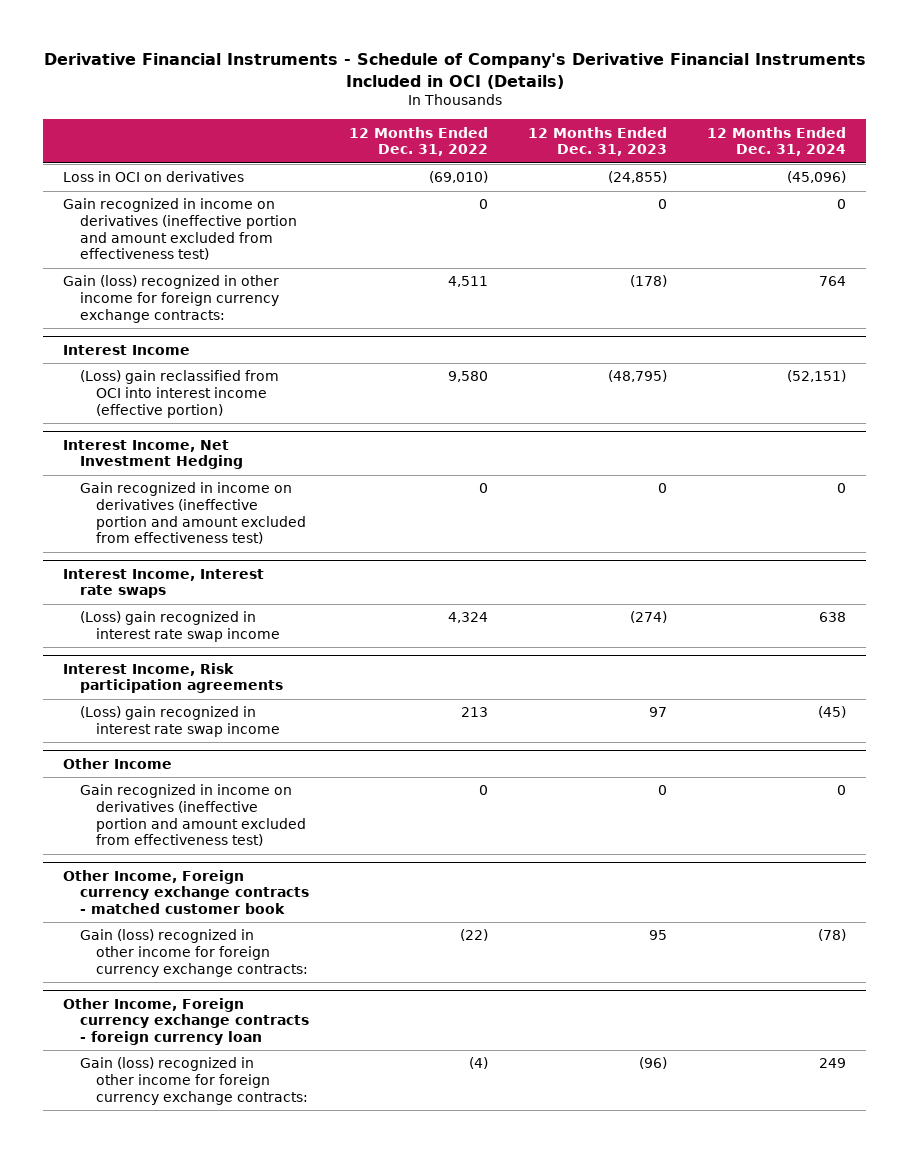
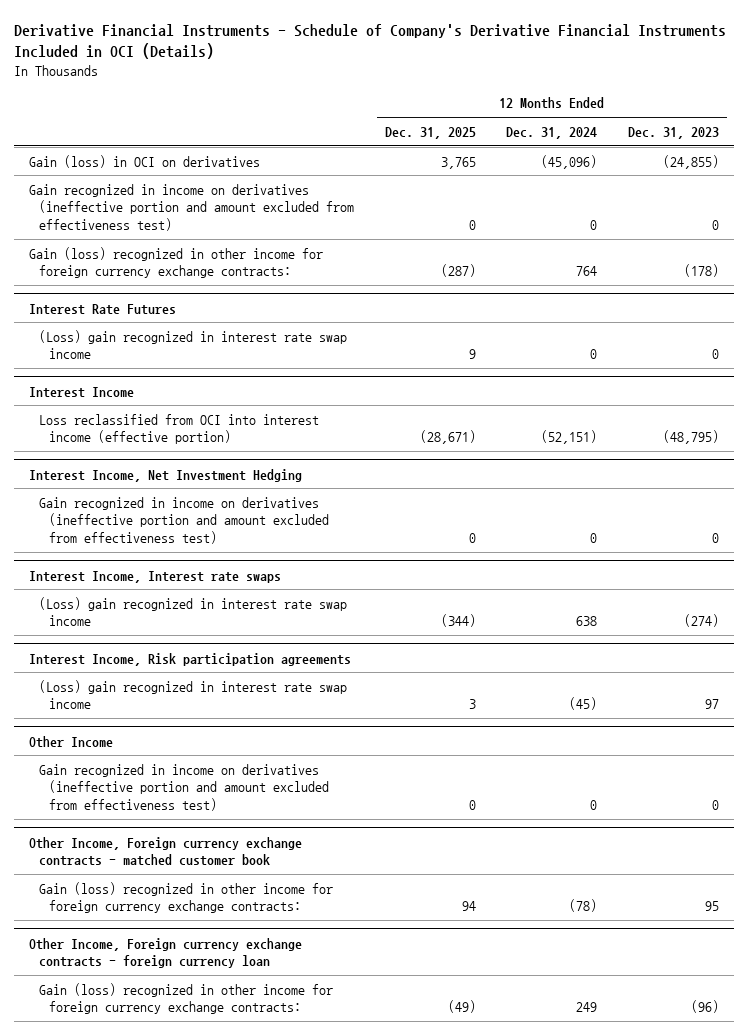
[348,126,488,157] 12 Months Ended Dec. 31, 2022 -> none
none -> [384,126,476,139] Dec. 31, 2025
[63,171,245,183] Loss in OCI on derivatives -> [29,154,261,168] Gain (loss) in OCI on derivatives
none -> [29,303,177,315] Interest Rate Futures
none -> [39,329,348,360] (Loss) gain recognized in interest rate swap income
[79,370,279,418] (Loss) gain reclassified from OCI into interest income (effective portion) -> [39,413,320,445] Loss reclassified from OCI into interest income (effective portion)

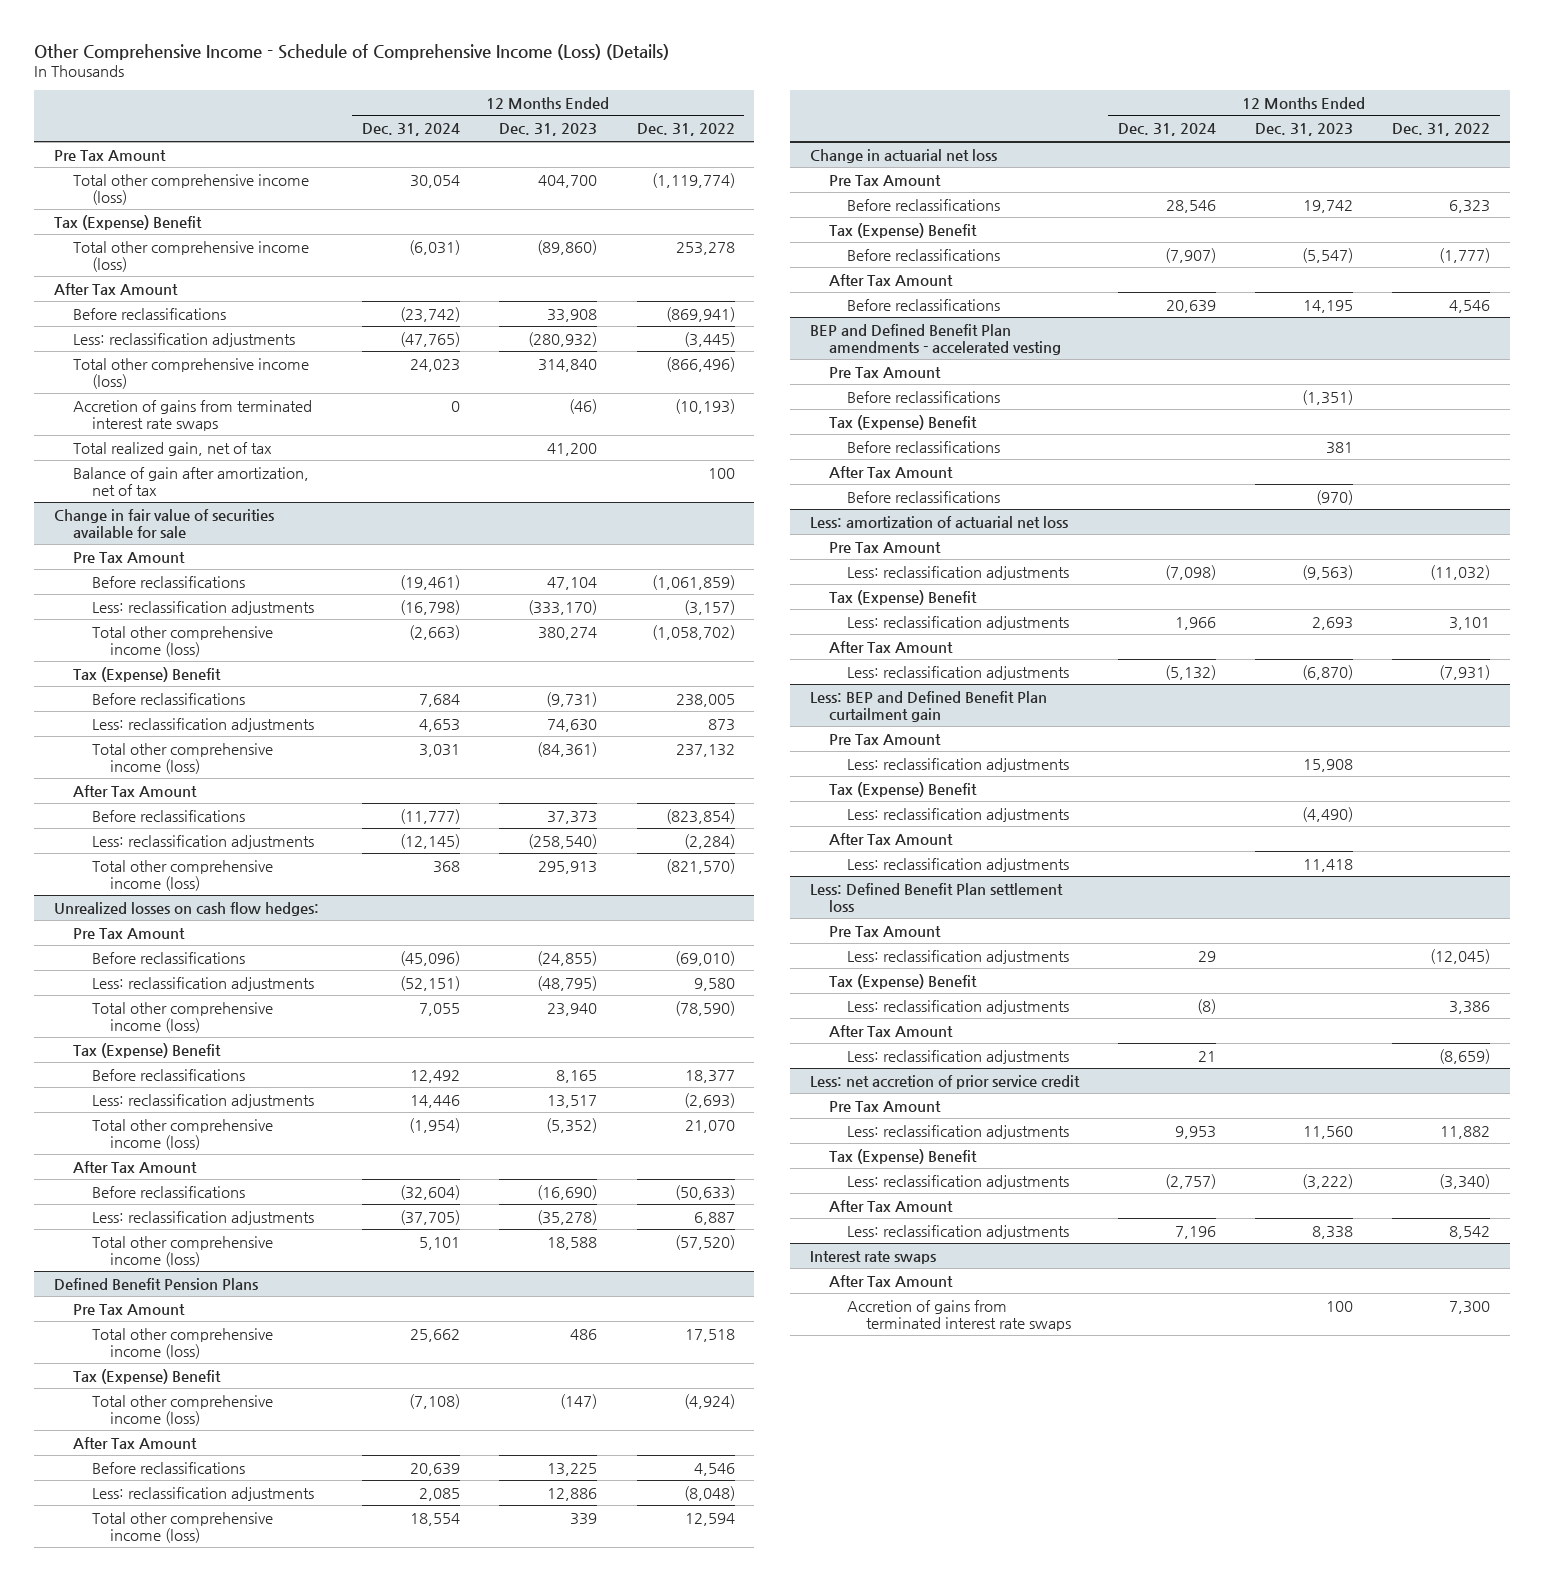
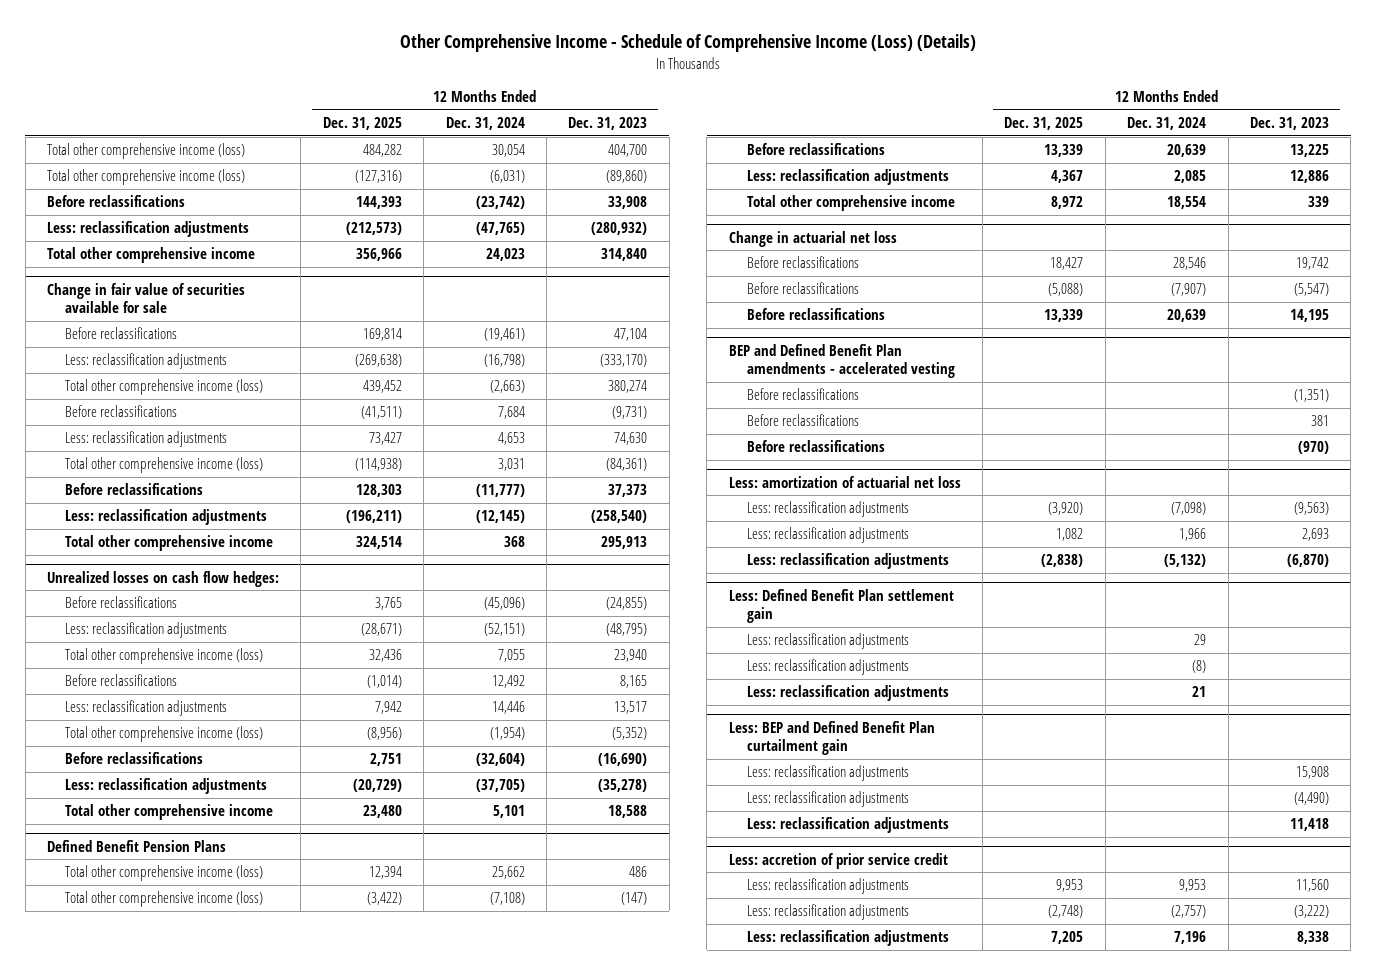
[636,123,735,137] Dec. 31, 2022 -> none
none -> [322,117,402,131] Dec. 31, 2025
[53,149,166,161] Pre Tax Amount -> none
[53,214,202,230] Tax (Expense) Benefit -> none
[53,282,178,295] After Tax Amount -> none
[72,399,312,431] Accretion of gains from terminated interest rate swaps -> none
[72,441,272,456] Total realized gain, net of tax -> none
[72,466,309,496] Balance of gain after amortization, net of tax -> none
[72,357,309,389] Total other comprehensive income (loss) -> [46,247,255,264] Total other comprehensive income
[72,551,185,563] Pre Tax Amount -> none
[72,666,221,682] Tax (Expense) Benefit -> none
[72,784,197,797] After Tax Amount -> none
[91,859,273,891] Total other comprehensive income (loss) -> [65,535,274,552] Total other comprehensive income
[72,927,185,939] Pre Tax Amount -> none
[72,1042,221,1058] Tax (Expense) Benefit -> none
[72,1160,197,1173] After Tax Amount -> none
[91,1235,273,1267] Total other comprehensive income (loss) -> [65,804,274,821] Total other comprehensive income
[72,1303,185,1315] Pre Tax Amount -> none
[72,1368,221,1384] Tax (Expense) Benefit -> none
[72,1436,197,1449] After Tax Amount -> none
[91,1511,273,1543] Total other comprehensive income (loss) -> [746,195,955,212] Total other comprehensive income
[828,174,941,186] Pre Tax Amount -> none
[828,222,977,238] Tax (Expense) Benefit -> none
[828,273,953,286] After Tax Amount -> none
[828,366,941,378] Pre Tax Amount -> none
[828,414,977,430] Tax (Expense) Benefit -> none
[828,465,953,478] After Tax Amount -> none
[828,541,941,553] Pre Tax Amount -> none
[828,589,977,605] Tax (Expense) Benefit -> none
[828,640,953,653] After Tax Amount -> none
none -> [728,588,954,624] Less: Defined Benefit Plan settlement gain
none -> [746,633,909,650] Less: reclassification adjustments
none -> [746,659,909,676] Less: reclassification adjustments
none -> [746,685,949,702] Less: reclassification adjustments
[828,733,941,745] Pre Tax Amount -> none
[828,781,977,797] Tax (Expense) Benefit -> none
[828,832,953,845] After Tax Amount -> none
[809,882,1063,912] Less: Defined Benefit Plan settlement loss -> none
[828,925,941,937] Pre Tax Amount -> none
[847,949,1070,964] Less: reclassification adjustments -> none
[828,973,977,989] Tax (Expense) Benefit -> none
[847,999,1070,1014] Less: reclassification adjustments -> none
[828,1024,953,1037] After Tax Amount -> none
[847,1049,1070,1064] Less: reclassification adjustments -> none
[828,1100,941,1112] Pre Tax Amount -> none
[809,1074,1080,1089] Less: net accretion of prior service credit -> [728,852,948,869] Less: accretion of prior service credit
[828,1148,977,1164] Tax (Expense) Benefit -> none
[828,1199,953,1212] After Tax Amount -> none
[809,1250,936,1264] Interest rate swaps -> none
[828,1274,953,1287] After Tax Amount -> none
[847,1299,1072,1331] Accretion of gains from terminated interest rate swaps -> none

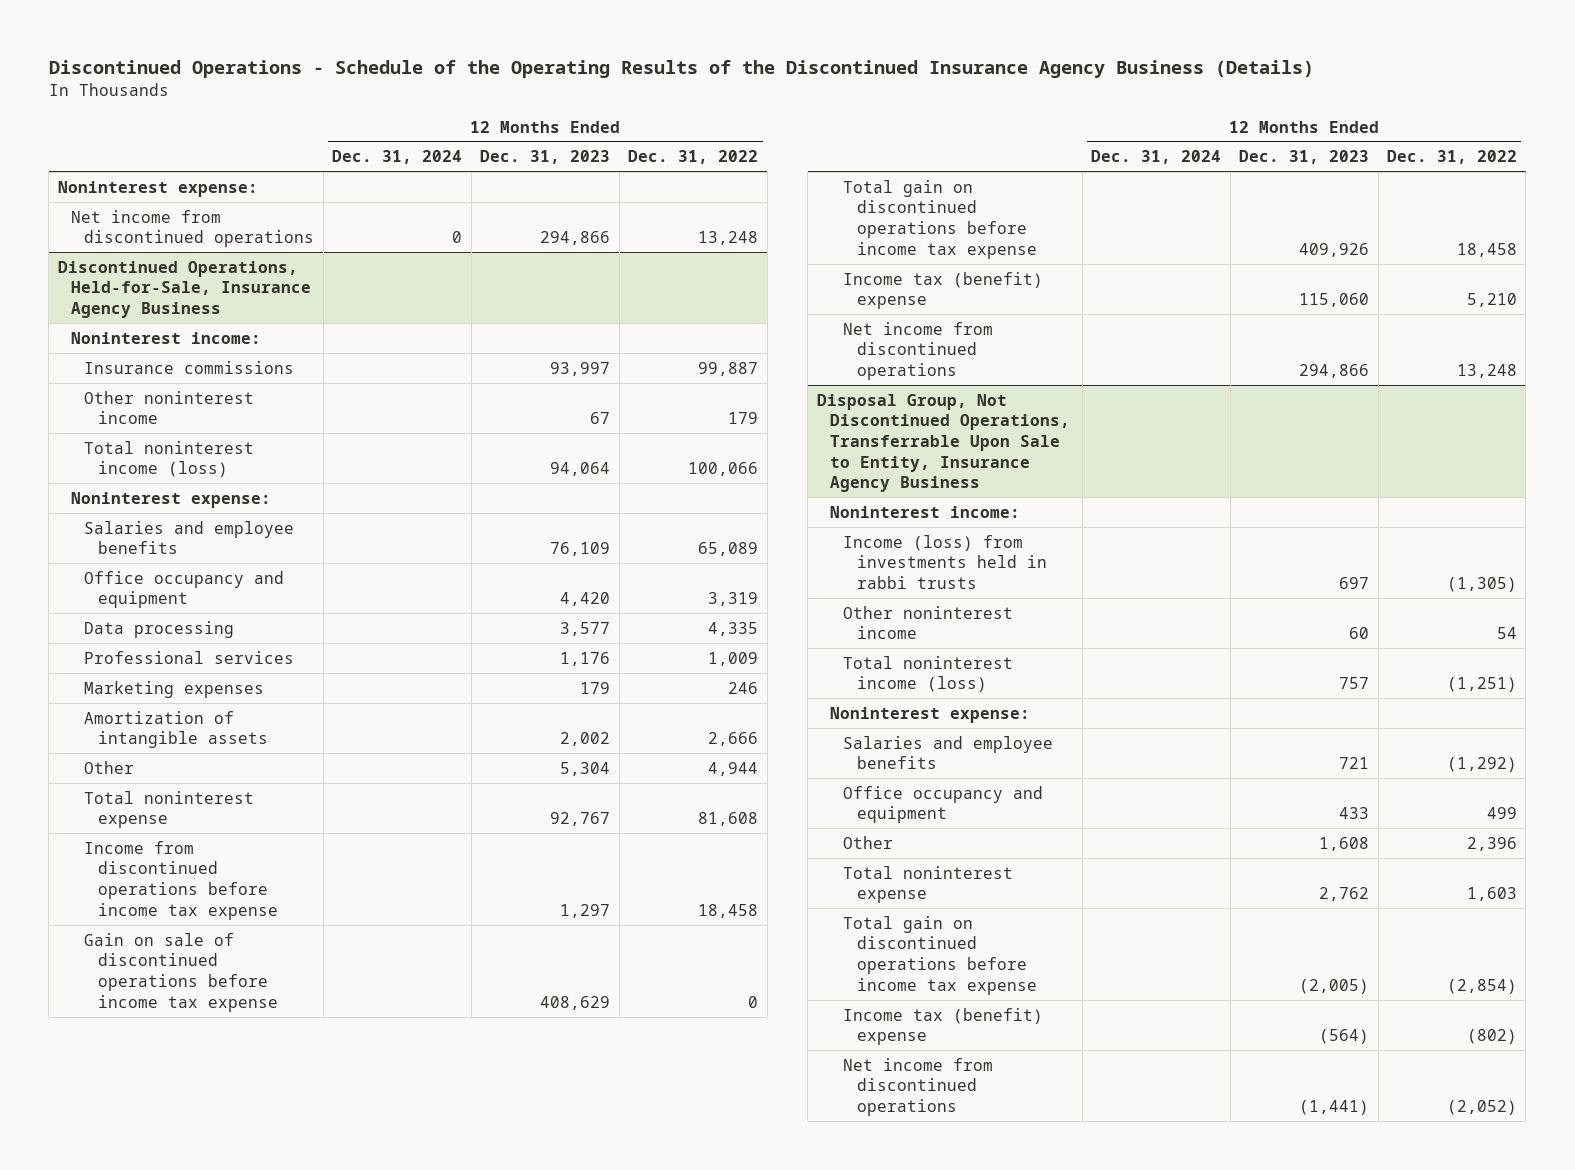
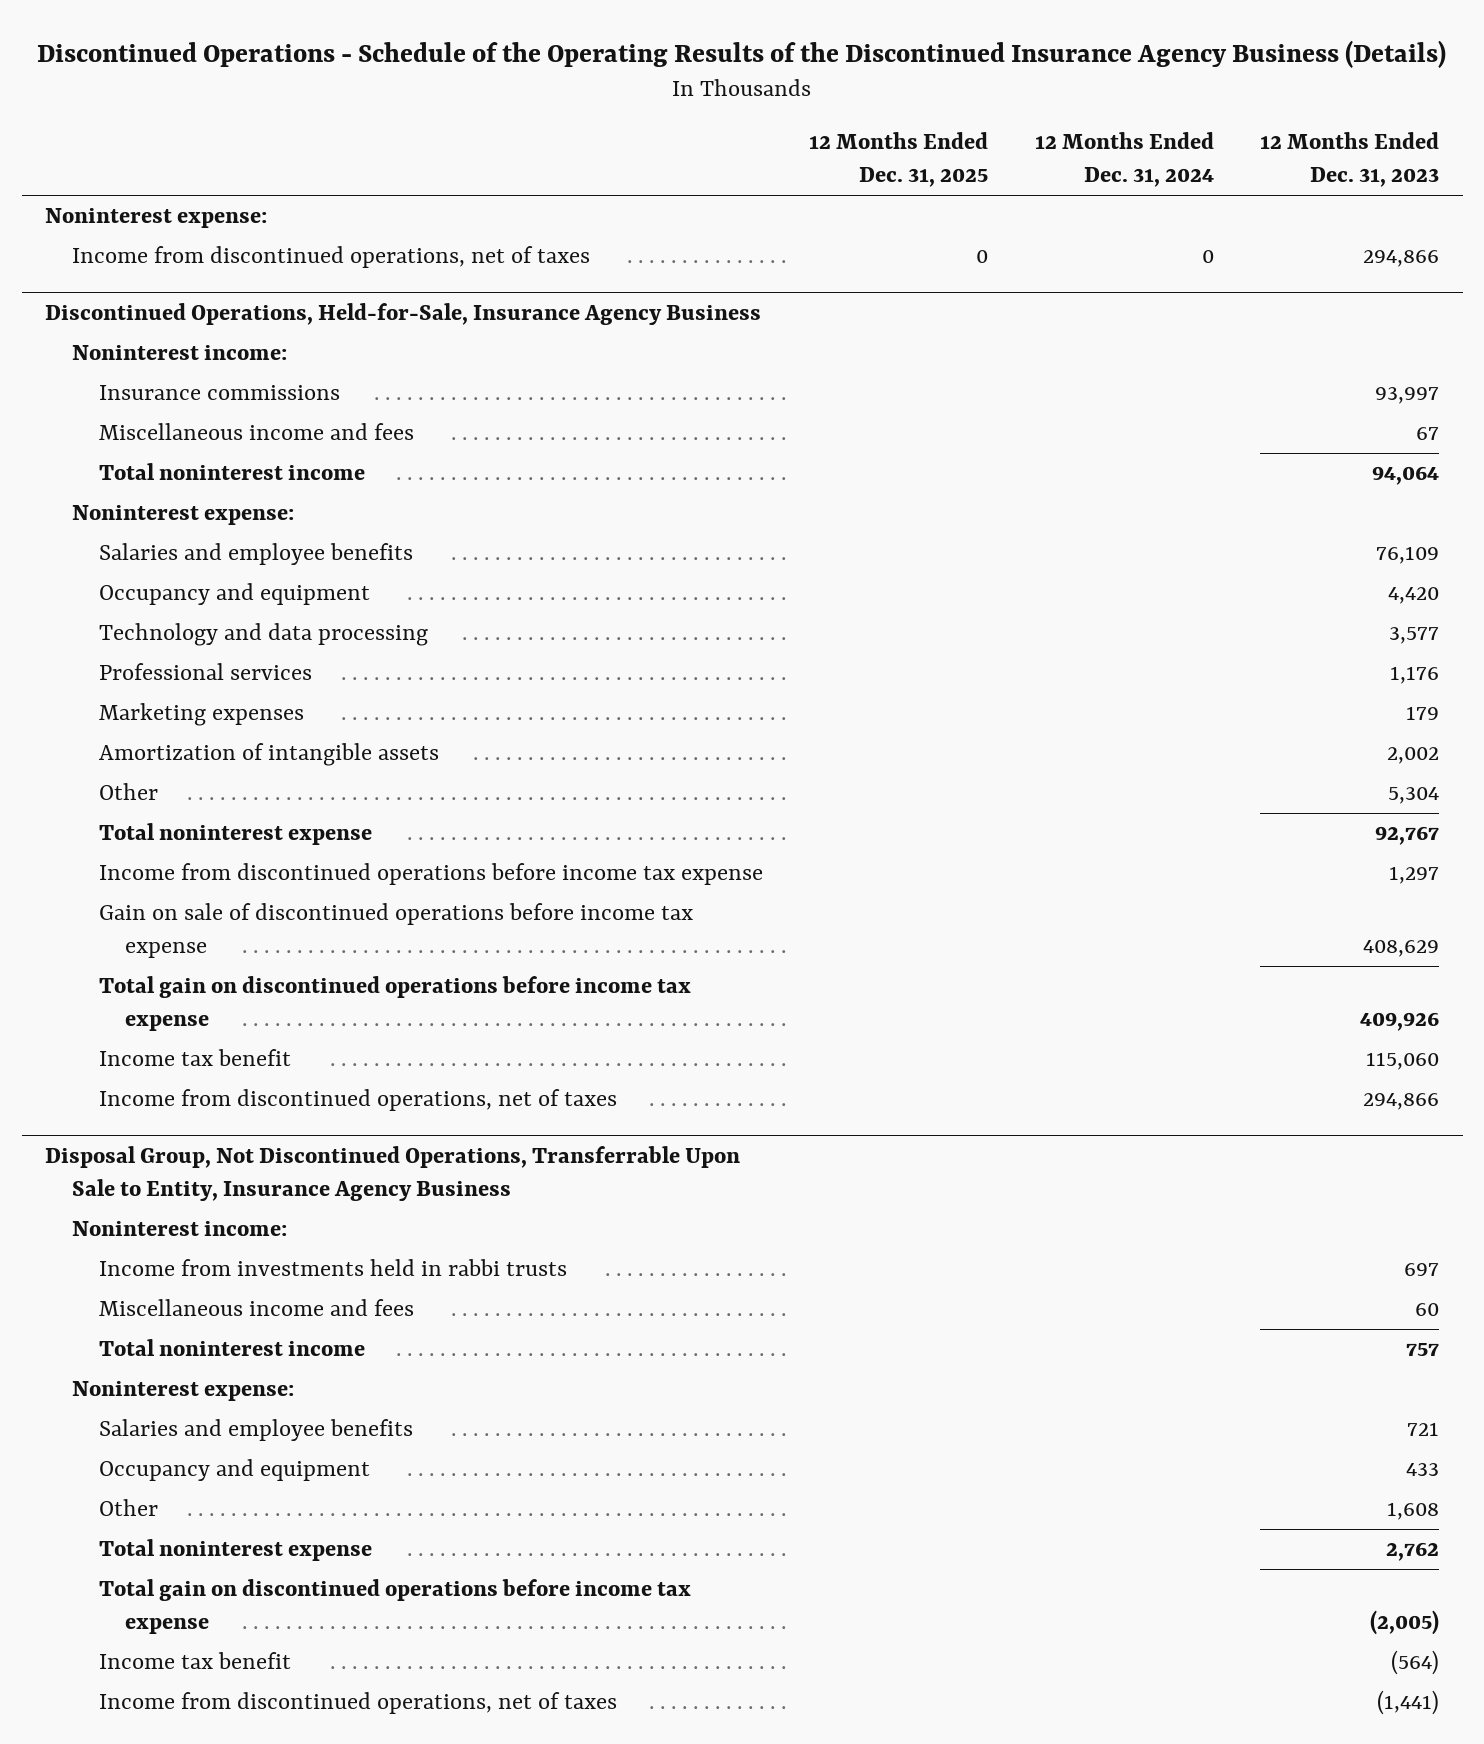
[628,150,759,165] Dec. 31, 2022 -> none
none -> [809,132,989,188] 12 Months Ended Dec. 31, 2025
[71,209,315,248] Net income from discontinued operations -> [71,246,590,269] Income from discontinued operations, net of taxes
[84,390,255,425] Other noninterest income -> none
none -> [98,423,414,441] Miscellaneous income and fees
[84,440,255,478] Total noninterest income (loss) -> [98,463,365,481] Total noninterest income
[84,570,285,609] Office occupancy and equipment -> [98,583,370,606] Occupancy and equipment
[84,620,235,638] Data processing -> [98,623,428,647] Technology and data processing
[843,271,1044,310] Income tax (benefit) expense -> [98,1049,291,1067] Income tax benefit
[843,321,994,380] Net income from discontinued operations -> [98,1089,617,1112] Income from discontinued operations, net of taxes
[843,605,1014,640] Other noninterest income -> none
[843,534,1047,589] Income (loss) from investments held in rabbi trusts -> [98,1259,567,1277] Income from investments held in rabbi trusts
none -> [98,1299,414,1317] Miscellaneous income and fees
[843,655,1014,693] Total noninterest income (loss) -> [98,1339,365,1357] Total noninterest income
[843,785,1044,824] Office occupancy and equipment -> [98,1459,370,1482] Occupancy and equipment
[843,1007,1044,1046] Income tax (benefit) expense -> [98,1652,291,1670] Income tax benefit
[843,1057,994,1116] Net income from discontinued operations -> [98,1692,617,1715] Income from discontinued operations, net of taxes

